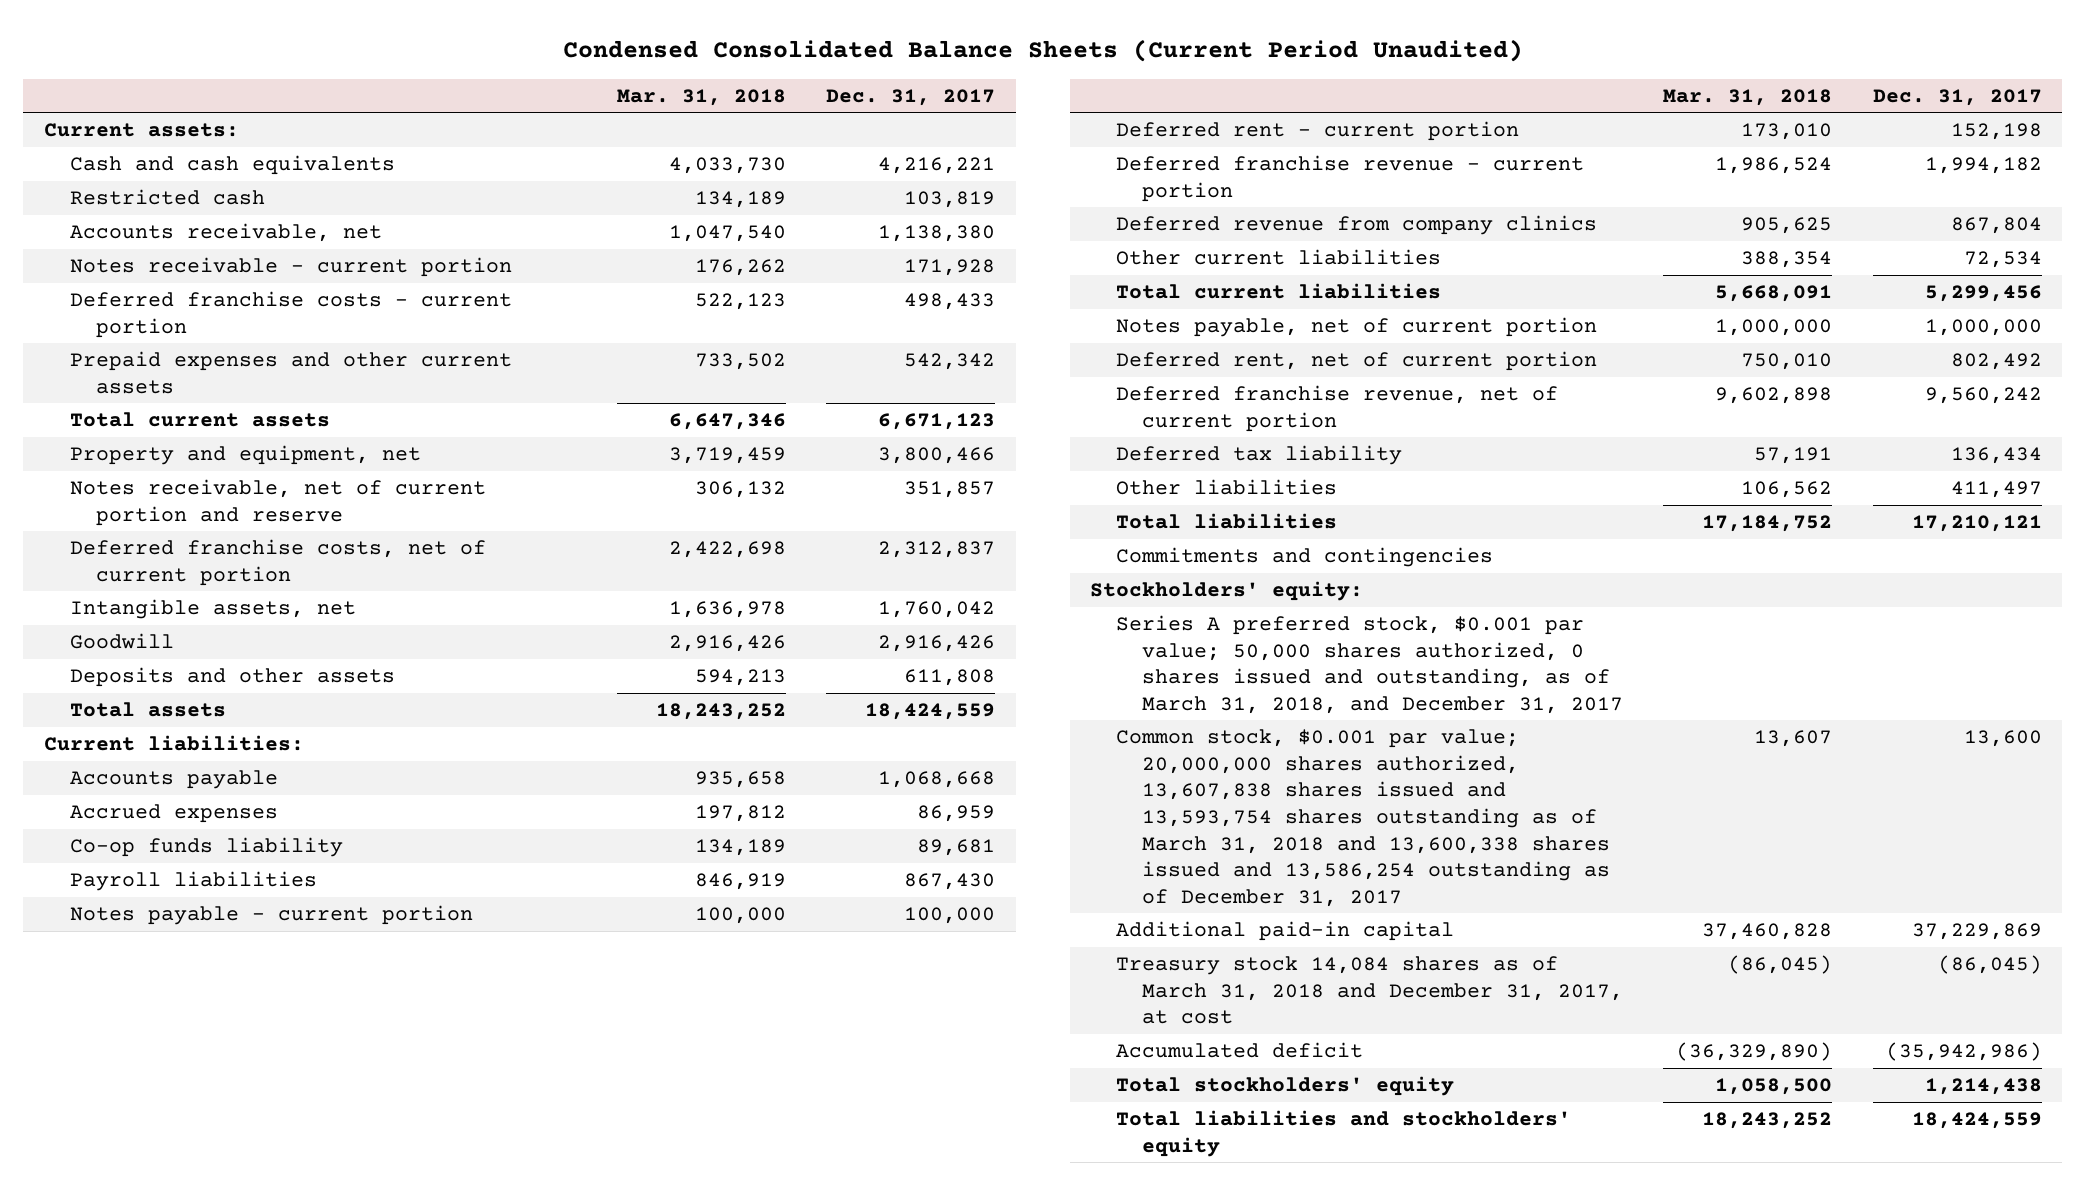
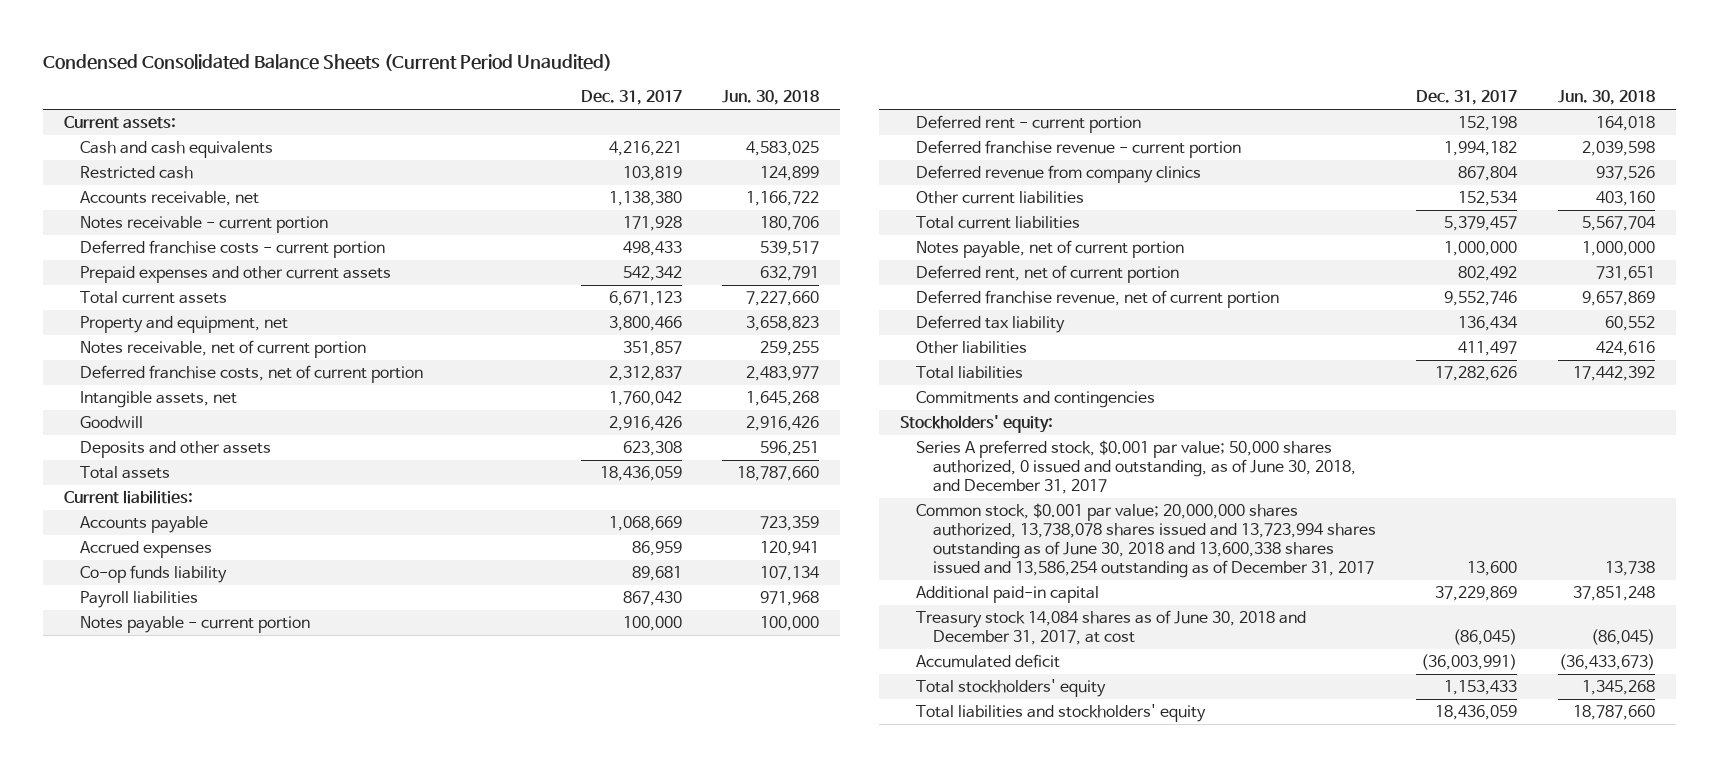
[617,88,787,106] Mar. 31, 2018 -> none
none -> [722,90,820,106] Jun. 30, 2018
[69,479,486,526] Notes receivable, net of current portion and reserve -> [80,340,367,359] Notes receivable, net of current portion
[904,669,996,687] 611,808 -> [622,441,682,457] 623,308
[865,703,996,721] 18,424,559 -> [599,466,682,482] 18,436,059
[878,771,996,789] 1,068,668 -> [608,516,682,532] 1,068,669
[1963,251,2042,269] 72,534 -> [1458,191,1519,207] 152,534
[1924,285,2042,303] 5,299,456 -> [1444,216,1518,232] 5,379,457
[1924,387,2042,405] 9,560,242 -> [1444,291,1518,307] 9,552,746
[1911,515,2042,533] 17,210,121 -> [1435,366,1518,382] 17,282,626
[1116,615,1624,715] Series A preferred stock, $0.001 par value; 50,000 shares authorized, 0 shares issued and outstanding, as of March 31, 2018, and December 31, 2017 -> [916,440,1356,495] Series A preferred stock, $0.001 par value; 50,000 shares authorized, 0 issued and outstanding, as of June 30, 2018, and December 31, 2017
[1116,729,1611,907] Common stock, $0.001 par value; 20,000,000 shares authorized, 13,607,838 shares issued and 13,593,754 shares outstanding as of March 31, 2018 and 13,600,338 shares issued and 13,586,254 outstanding as of December 31, 2017 -> [916,503,1376,578] Common stock, $0.001 par value; 20,000,000 shares authorized, 13,738,078 shares issued and 13,723,994 shares outstanding as of June 30, 2018 and 13,600,338 shares issued and 13,586,254 outstanding as of December 31, 2017
[1116,956,1624,1025] Treasury stock 14,084 shares as of March 31, 2018 and December 31, 2017, at cost -> [916,610,1307,646] Treasury stock 14,084 shares as of June 30, 2018 and December 31, 2017, at cost
[1885,1042,2042,1062] (35,942,986) -> [1421,654,1518,671] (36,003,991)
[1924,1078,2042,1096] 1,214,438 -> [1444,680,1518,696] 1,153,433
[1911,1112,2042,1130] 18,424,559 -> [1435,705,1518,721] 18,436,059

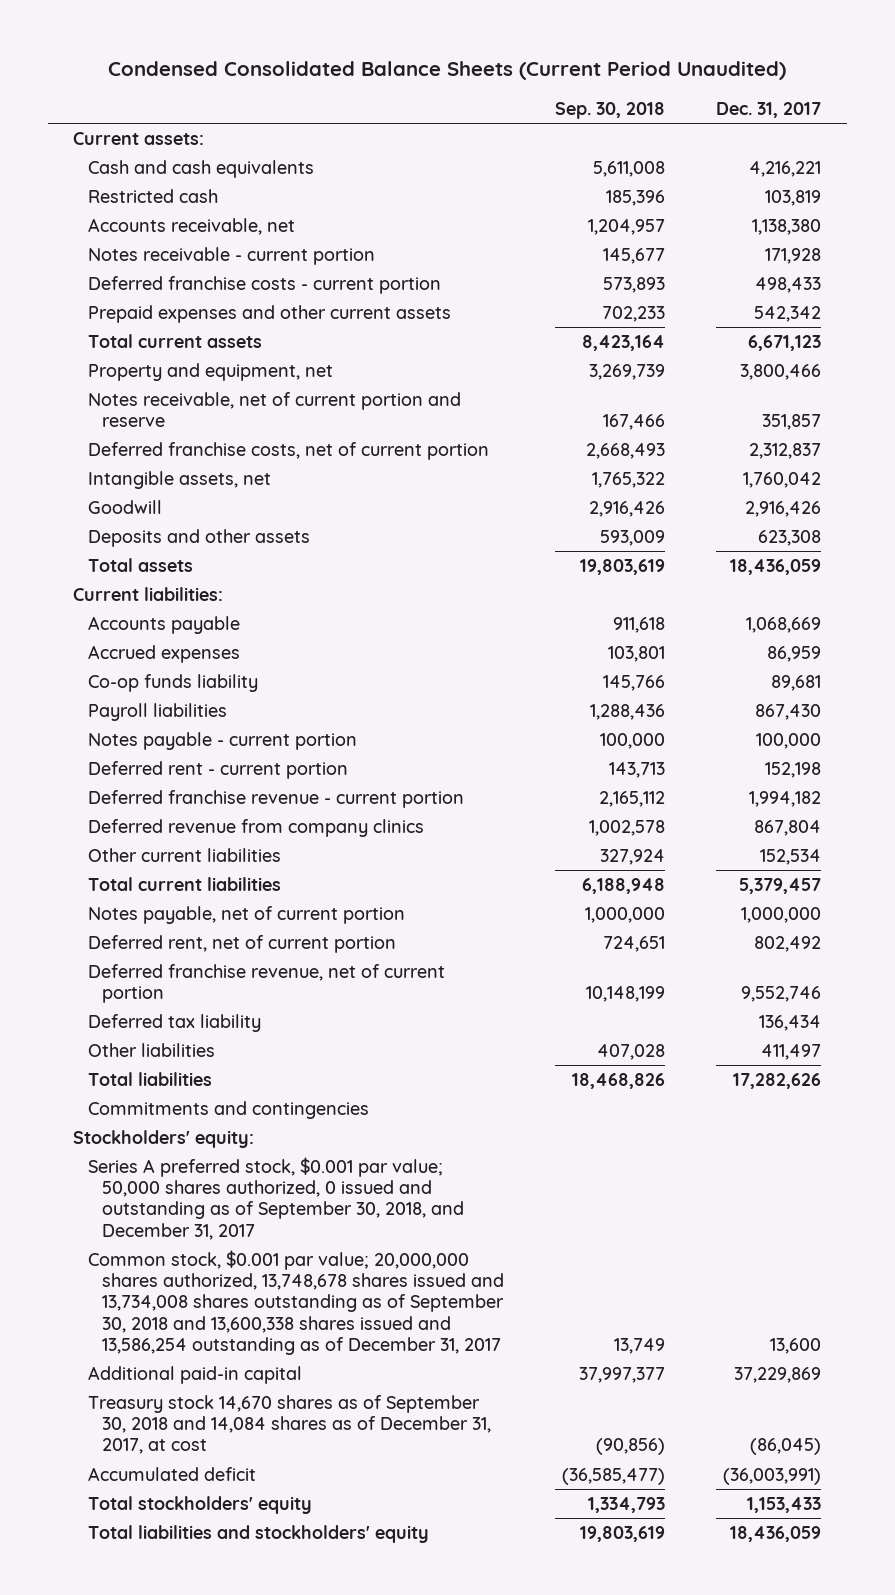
[722,90,820,106] Jun. 30, 2018 -> none
none -> [555,101,666,119] Sep. 30, 2018
[80,340,367,359] Notes receivable, net of current portion -> [87,391,461,428] Notes receivable, net of current portion and reserve
[916,440,1356,495] Series A preferred stock, $0.001 par value; 50,000 shares authorized, 0 issued and outstanding, as of June 30, 2018, and December 31, 2017 -> [87,1156,465,1240] Series A preferred stock, $0.001 par value; 50,000 shares authorized, 0 issued and outstanding as of September 30, 2018, and December 31, 2017
[916,503,1376,578] Common stock, $0.001 par value; 20,000,000 shares authorized, 13,738,078 shares issued and 13,723,994 shares outstanding as of June 30, 2018 and 13,600,338 shares issued and 13,586,254 outstanding as of December 31, 2017 -> [87,1249,505,1355] Common stock, $0.001 par value; 20,000,000 shares authorized, 13,748,678 shares issued and 13,734,008 shares outstanding as of September 30, 2018 and 13,600,338 shares issued and 13,586,254 outstanding as of December 31, 2017
[916,610,1307,646] Treasury stock 14,084 shares as of June 30, 2018 and December 31, 2017, at cost -> [87,1394,492,1455] Treasury stock 14,670 shares as of September 30, 2018 and 14,084 shares as of December 31, 2017, at cost

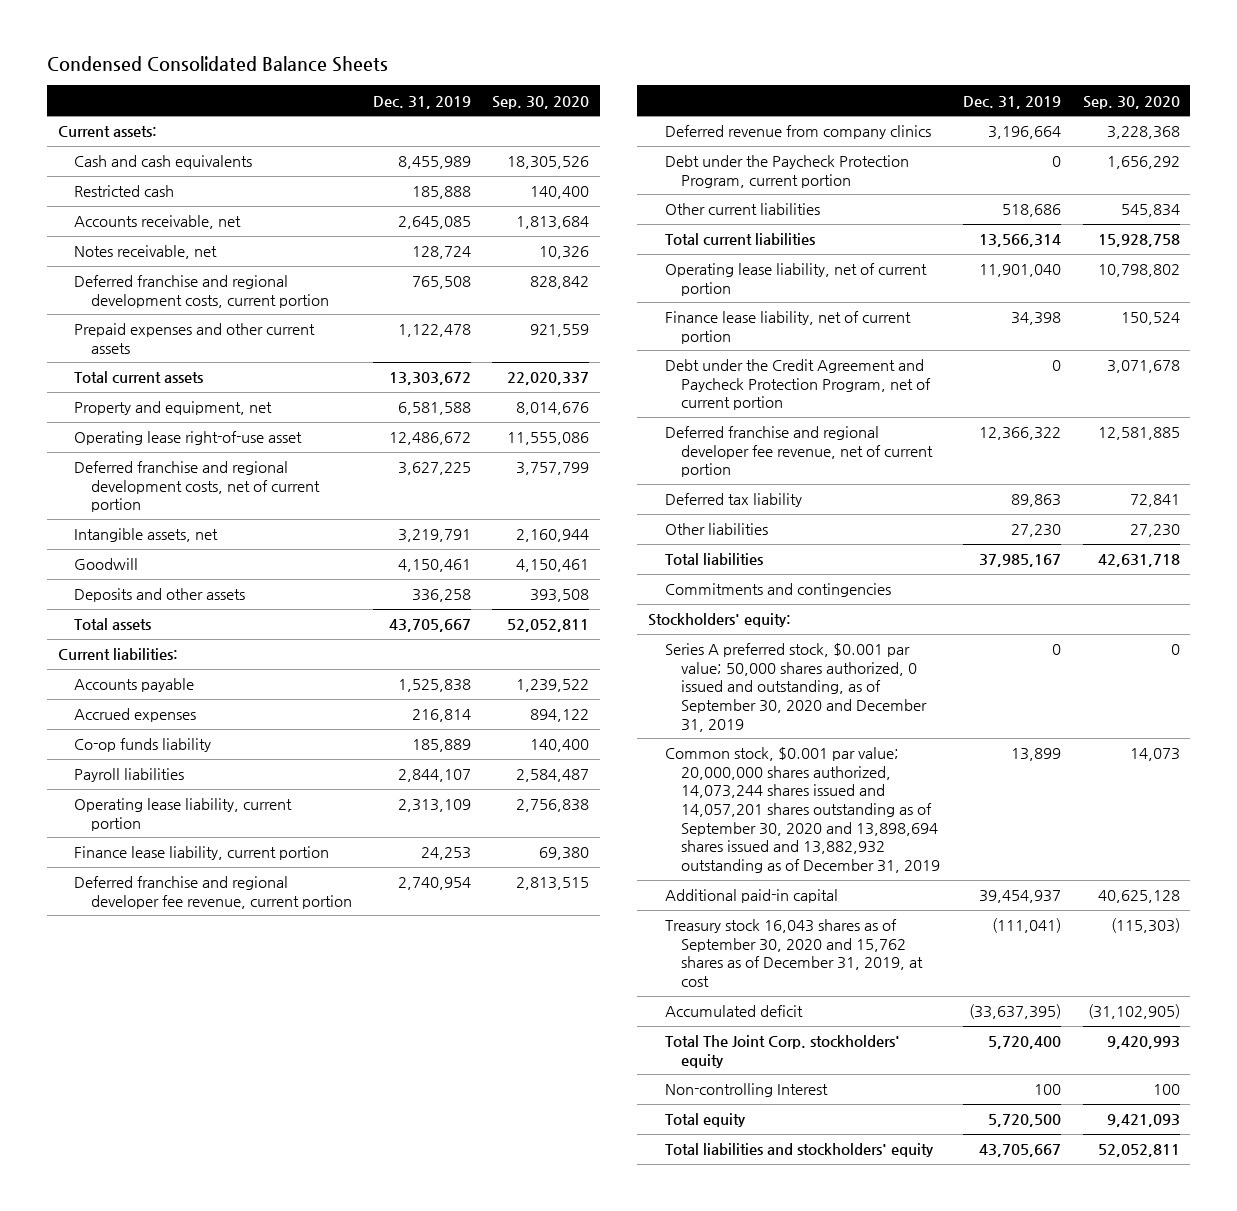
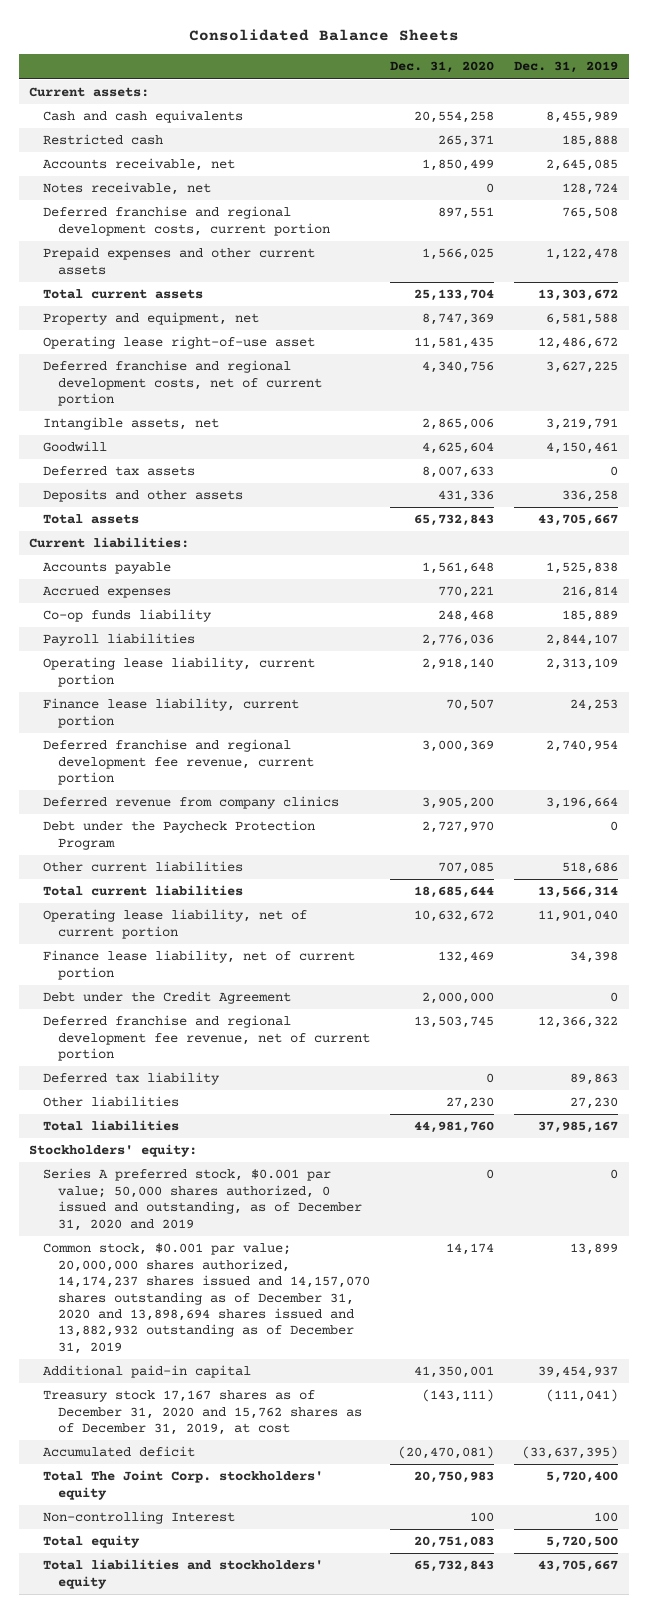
[46,56,388,73] Condensed Consolidated Balance Sheets -> [188,29,459,42] Consolidated Balance Sheets
[492,95,590,109] Sep. 30, 2020 -> none
none -> [390,61,495,74] Dec. 31, 2020
none -> [43,466,196,477] Deferred tax assets
[74,876,352,909] Deferred franchise and regional developer fee revenue, current portion -> [43,739,314,786] Deferred franchise and regional development fee revenue, current portion
[664,155,909,188] Debt under the Paycheck Protection Program, current portion -> [43,820,316,850] Debt under the Paycheck Protection Program
[664,359,932,411] Debt under the Credit Agreement and Paycheck Protection Program, net of current portion -> [43,991,292,1005] Debt under the Credit Agreement
[664,426,934,478] Deferred franchise and regional developer fee revenue, net of current portion -> [43,1015,370,1062] Deferred franchise and regional development fee revenue, net of current portion
[664,583,891,598] Commitments and contingencies -> none
[664,643,928,732] Series A preferred stock, $0.001 par value; 50,000 shares authorized, 0 issued and outstanding, as of September 30, 2020 and December 31, 2019 -> [43,1168,362,1231] Series A preferred stock, $0.001 par value; 50,000 shares authorized, 0 issued and outstanding, as of December 31, 2020 and 2019
[664,747,941,873] Common stock, $0.001 par value; 20,000,000 shares authorized, 14,073,244 shares issued and 14,057,201 shares outstanding as of September 30, 2020 and 13,898,694 shares issued and 13,882,932 outstanding as of December 31, 2019 -> [43,1243,370,1354] Common stock, $0.001 par value; 20,000,000 shares authorized, 14,174,237 shares issued and 14,157,070 shares outstanding as of December 31, 2020 and 13,898,694 shares issued and 13,882,932 outstanding as of December 31, 2019
[664,919,924,988] Treasury stock 16,043 shares as of September 30, 2020 and 15,762 shares as of December 31, 2019, at cost -> [43,1390,362,1436] Treasury stock 17,167 shares as of December 31, 2020 and 15,762 shares as of December 31, 2019, at cost

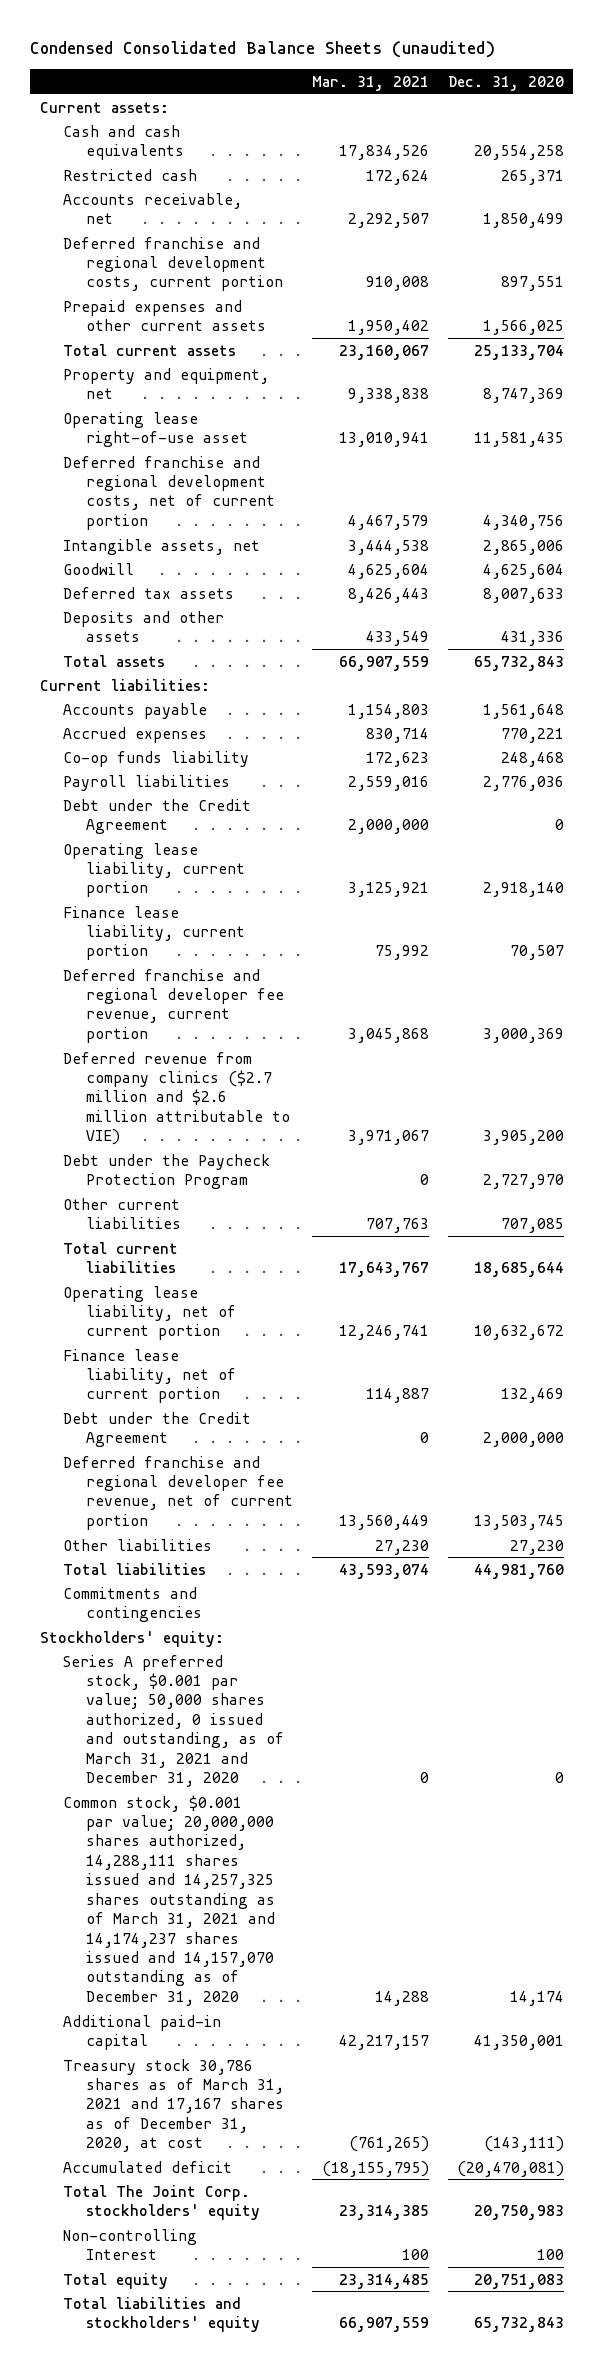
[188,29,459,42] Consolidated Balance Sheets -> [30,40,496,58] Condensed Consolidated Balance Sheets (unaudited)
[514,61,619,74] Dec. 31, 2019 -> none
none -> [311,75,429,91] Mar. 31, 2021
[43,182,212,196] Notes receivable, net -> none
none -> [62,798,251,834] Debt under the Credit Agreement
[43,739,314,786] Deferred franchise and regional development fee revenue, current portion -> [62,968,284,1043] Deferred franchise and regional developer fee revenue, current portion
[43,796,340,810] Deferred revenue from company clinics -> [62,1051,290,1146] Deferred revenue from company clinics ($2.7 million and $2.6 million attributable to VIE)
[43,1072,221,1086] Deferred tax liability -> none
[43,1015,370,1062] Deferred franchise and regional development fee revenue, net of current portion -> [62,1455,293,1530] Deferred franchise and regional developer fee revenue, net of current portion
none -> [62,1586,202,1622] Commitments and contingencies
[43,1168,362,1231] Series A preferred stock, $0.001 par value; 50,000 shares authorized, 0 issued and outstanding, as of December 31, 2020 and 2019 -> [62,1654,284,1788] Series A preferred stock, $0.001 par value; 50,000 shares authorized, 0 issued and outstanding, as of March 31, 2021 and December 31, 2020
[43,1243,370,1354] Common stock, $0.001 par value; 20,000,000 shares authorized, 14,174,237 shares issued and 14,157,070 shares outstanding as of December 31, 2020 and 13,898,694 shares issued and 13,882,932 outstanding as of December 31, 2019 -> [62,1794,275,2006] Common stock, $0.001 par value; 20,000,000 shares authorized, 14,288,111 shares issued and 14,257,325 shares outstanding as of March 31, 2021 and 14,174,237 shares issued and 14,157,070 outstanding as of December 31, 2020
[43,1390,362,1436] Treasury stock 17,167 shares as of December 31, 2020 and 15,762 shares as of December 31, 2019, at cost -> [62,2058,284,2153] Treasury stock 30,786 shares as of March 31, 2021 and 17,167 shares as of December 31, 2020, at cost

